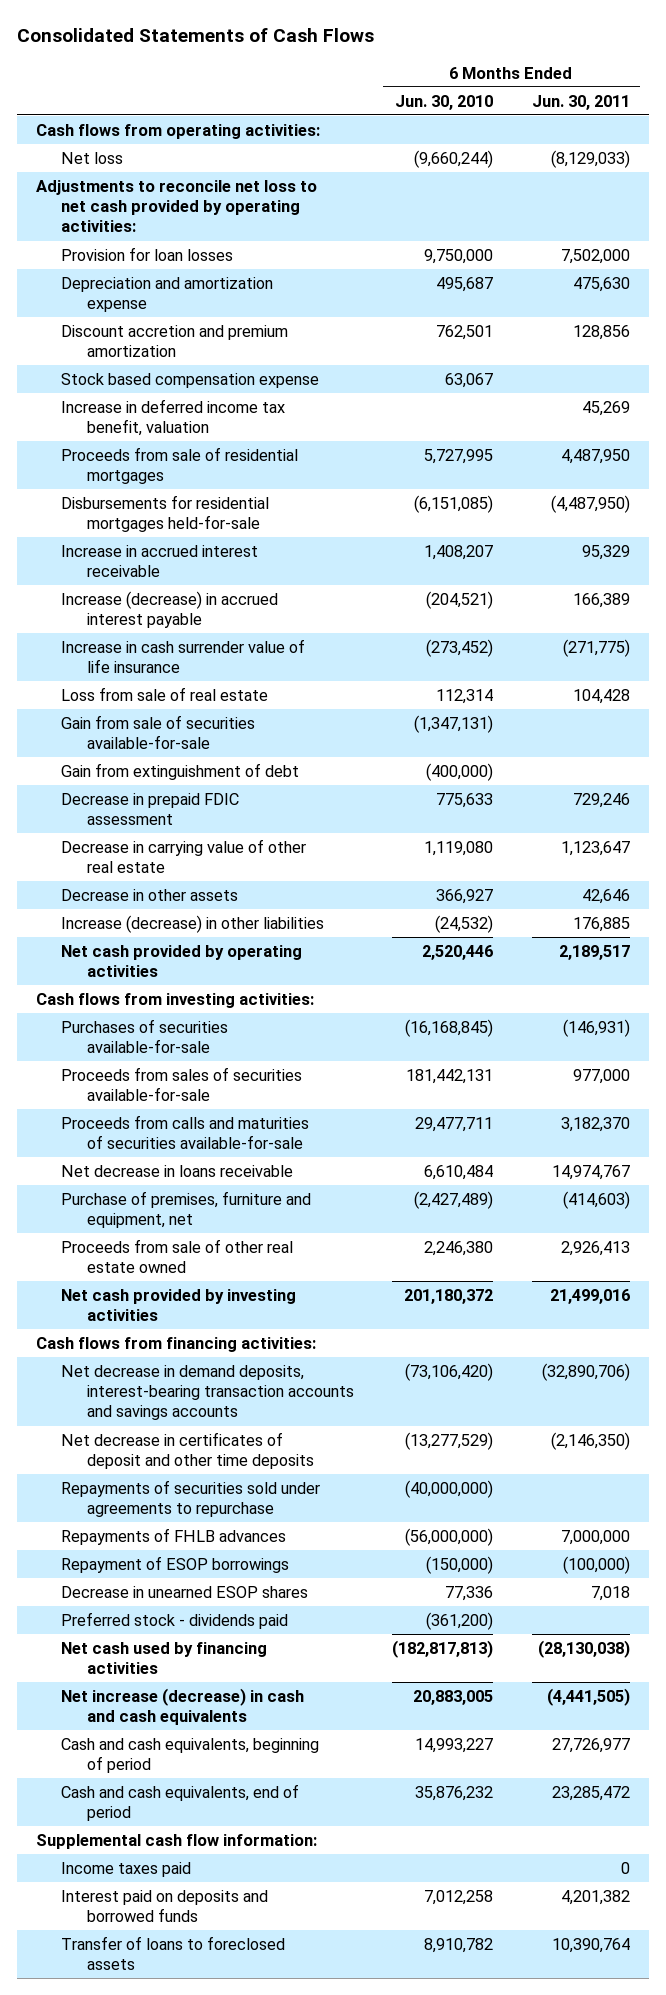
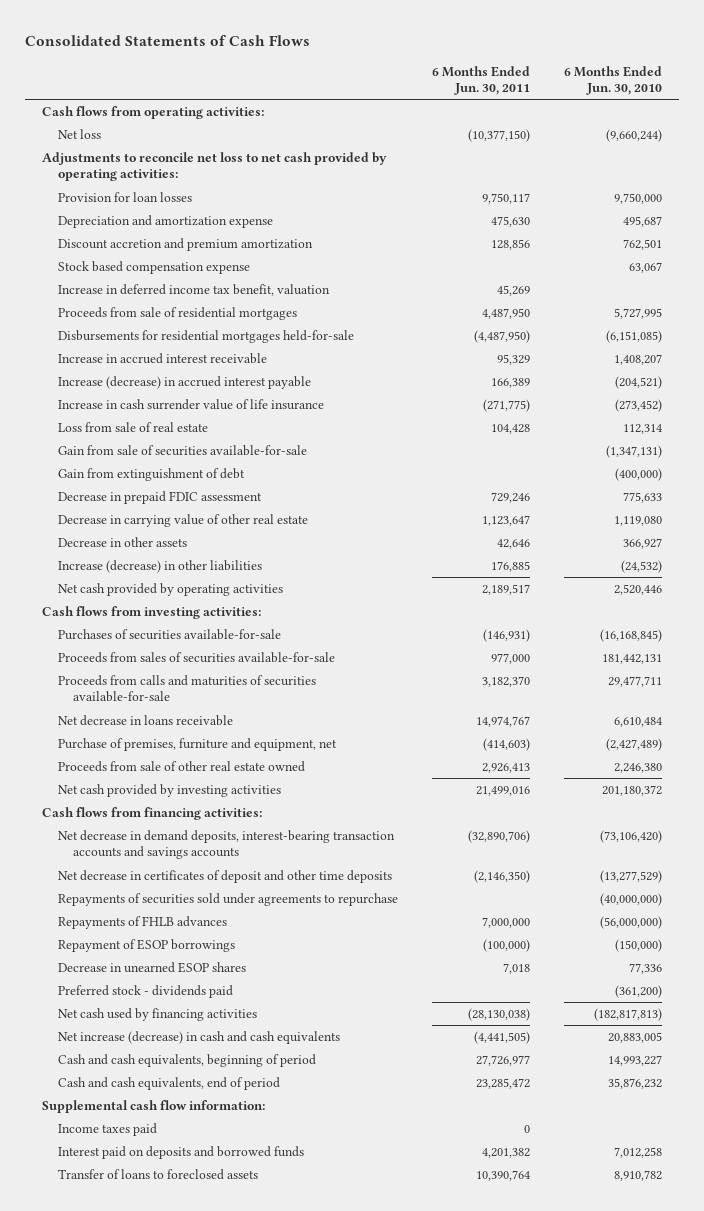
[551,149,631,168] (8,129,033) -> [467,129,530,143] (10,377,150)
[561,248,631,264] 7,502,000 -> [481,193,530,205] 9,750,117

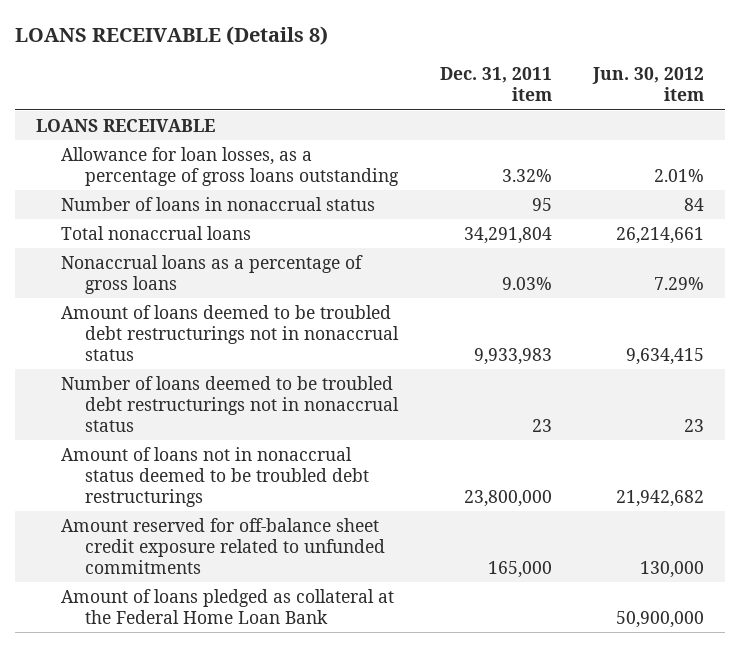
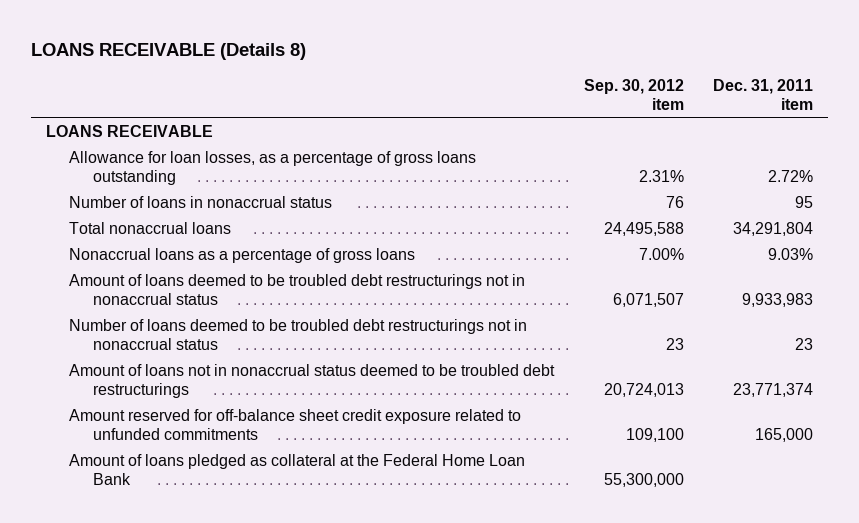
[592,67,705,102] Jun. 30, 2012 item -> none
none -> [583,78,684,111] Sep. 30, 2012 item
[501,168,552,182] 3.32% -> [768,169,814,182] 2.72%
[463,489,552,507] 23,800,000 -> [733,382,814,397] 23,771,374

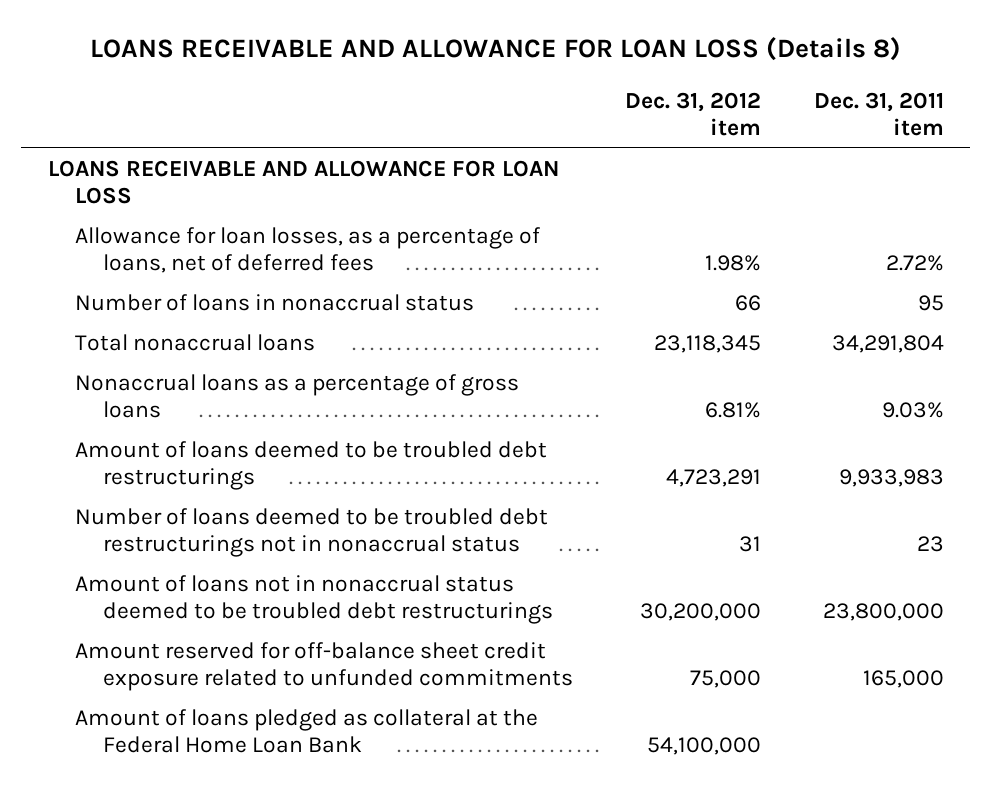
[30,43,306,61] LOANS RECEIVABLE (Details 8) -> [89,37,901,62] LOANS RECEIVABLE AND ALLOWANCE FOR LOAN LOSS (Details 8)
[583,78,684,111] Sep. 30, 2012 item -> none
none -> [625,91,762,136] Dec. 31, 2012 item
[45,124,213,137] LOANS RECEIVABLE -> [47,160,559,205] LOANS RECEIVABLE AND ALLOWANCE FOR LOAN LOSS
[69,150,477,185] Allowance for loan losses, as a percentage of gross loans outstanding -> [75,227,541,274] Allowance for loan losses, as a percentage of loans, net of deferred fees
[69,273,526,305] Amount of loans deemed to be troubled debt restructurings not in nonaccrual status -> [75,441,548,491] Amount of loans deemed to be troubled debt restructurings
[733,382,814,397] 23,771,374 -> [822,603,944,622] 23,800,000

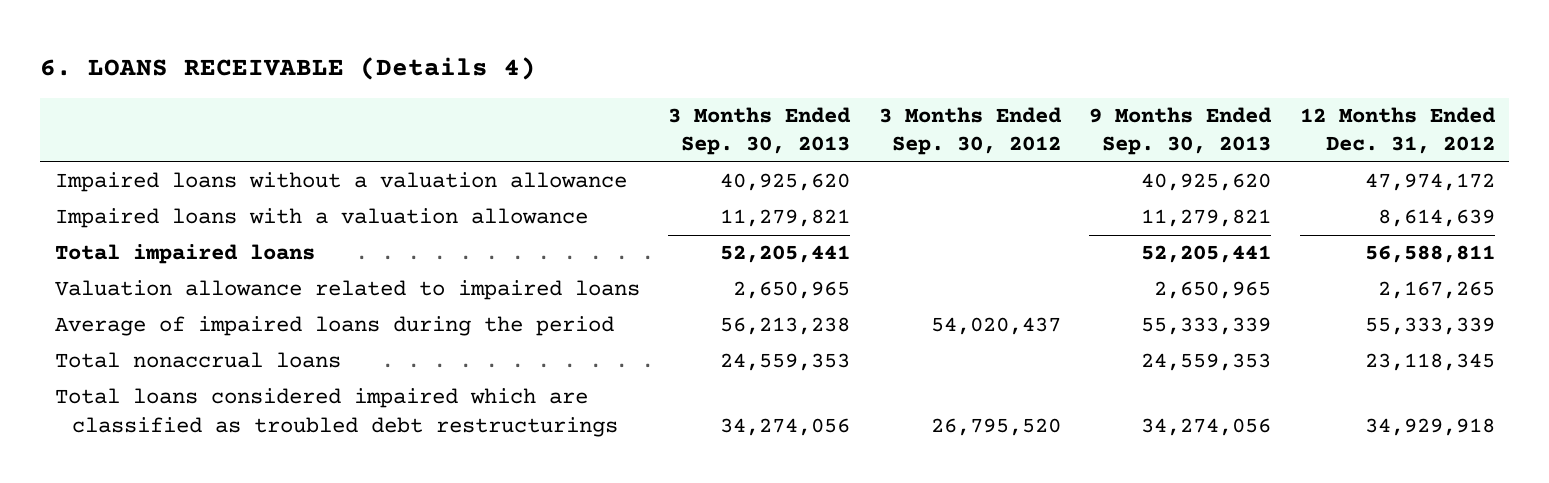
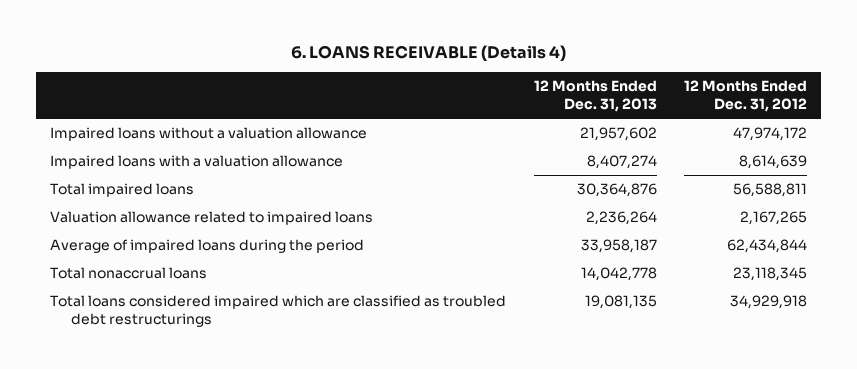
[668,106,852,156] 3 Months Ended Sep. 30, 2013 -> none
[878,106,1062,156] 3 Months Ended Sep. 30, 2012 -> none
[1089,106,1273,156] 9 Months Ended Sep. 30, 2013 -> none
none -> [533,80,657,113] 12 Months Ended Dec. 31, 2013
[1364,317,1495,336] 55,333,339 -> [727,239,808,254] 62,434,844

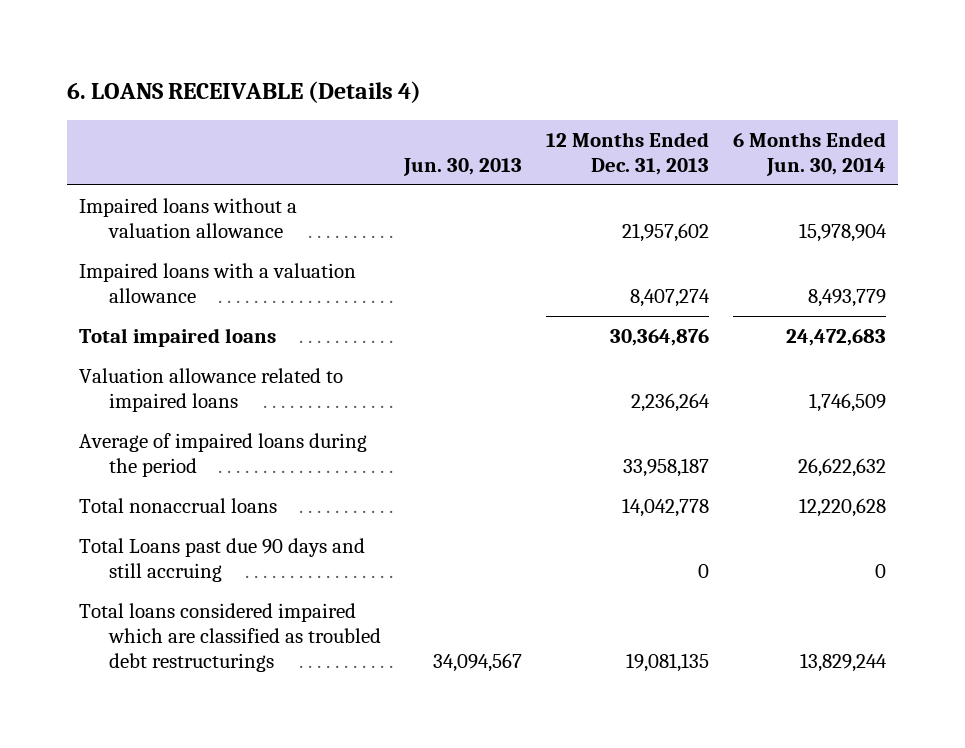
[684,80,808,113] 12 Months Ended Dec. 31, 2012 -> none
none -> [403,158,523,177] Jun. 30, 2013
none -> [733,132,887,177] 6 Months Ended Jun. 30, 2014
none -> [78,537,365,582] Total Loans past due 90 days and still accruing

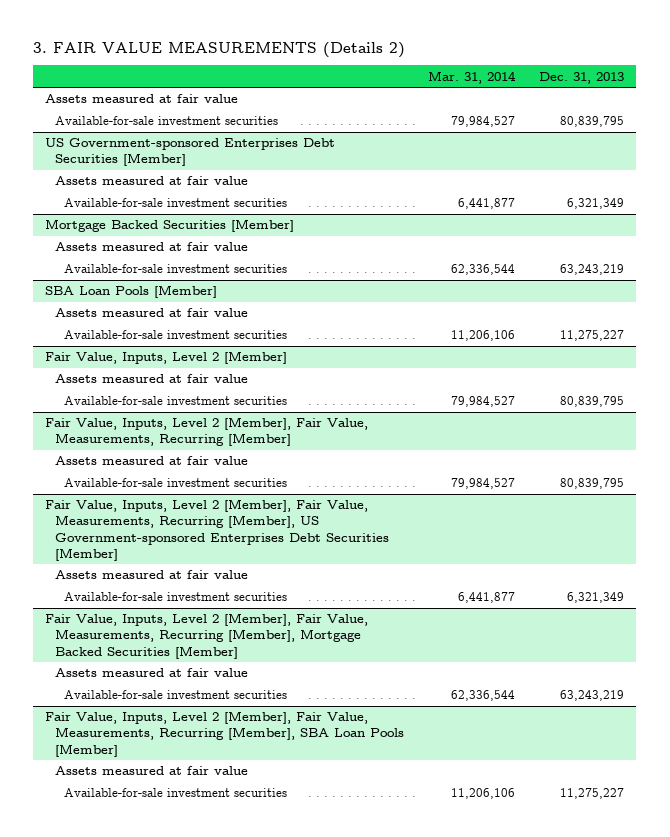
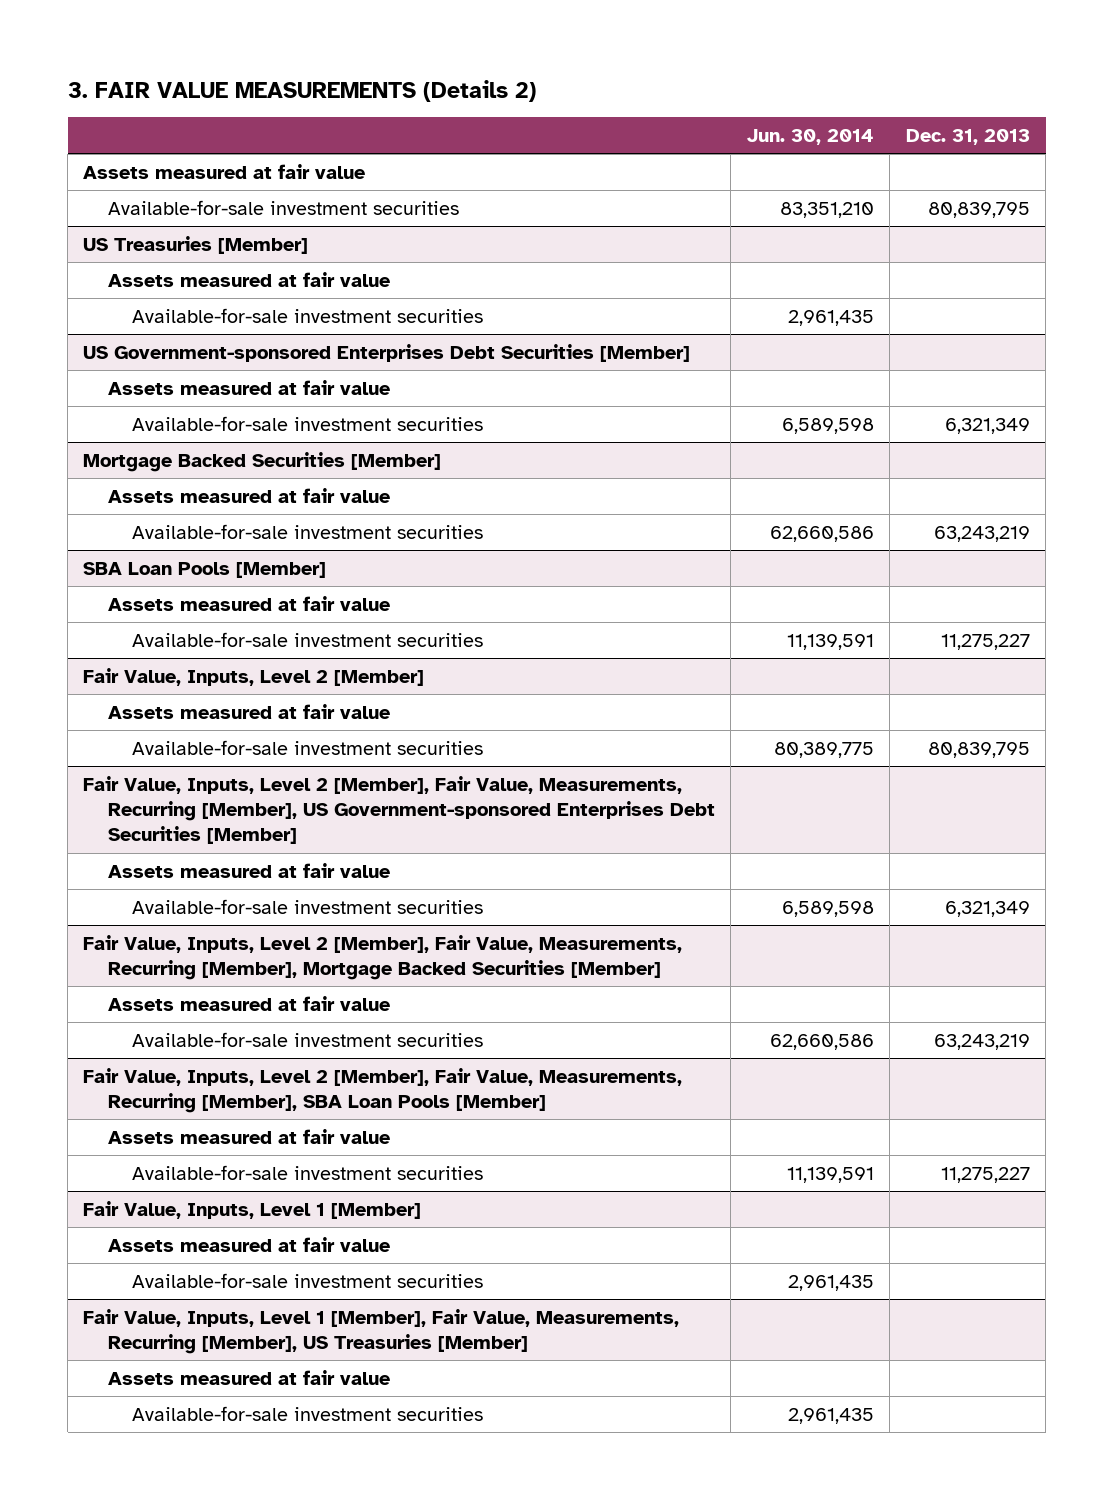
[427,70,516,84] Mar. 31, 2014 -> none
none -> [746,128,874,145] Jun. 30, 2014
none -> [83,235,309,254] US Treasuries [Member]
none -> [107,271,390,287] Assets measured at fair value
none -> [132,307,484,323] Available-for-sale investment securities
[45,417,369,447] Fair Value, Inputs, Level 2 [Member], Fair Value, Measurements, Recurring [Member] -> none
[54,456,248,466] Assets measured at fair value -> none
[63,478,287,488] Available-for-sale investment securities -> none
none -> [83,1200,422,1219] Fair Value, Inputs, Level 1 [Member]
none -> [107,1236,390,1252] Assets measured at fair value
none -> [132,1272,484,1288] Available-for-sale investment securities
none -> [83,1308,680,1354] Fair Value, Inputs, Level 1 [Member], Fair Value, Measurements, Recurring [Member], US Treasuries [Member]
none -> [107,1369,390,1385] Assets measured at fair value
none -> [132,1405,484,1421] Available-for-sale investment securities

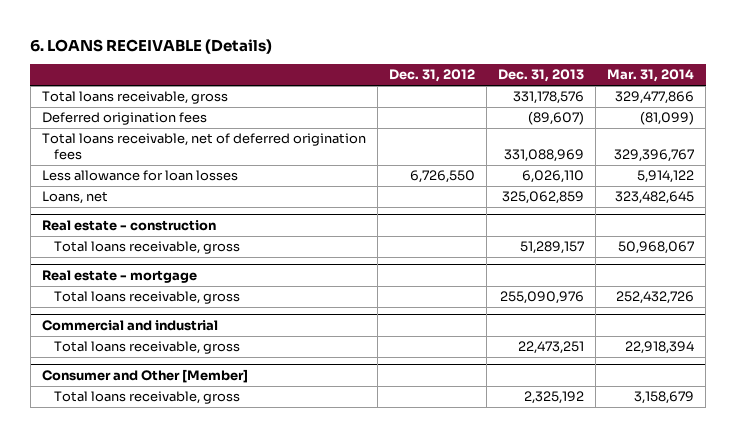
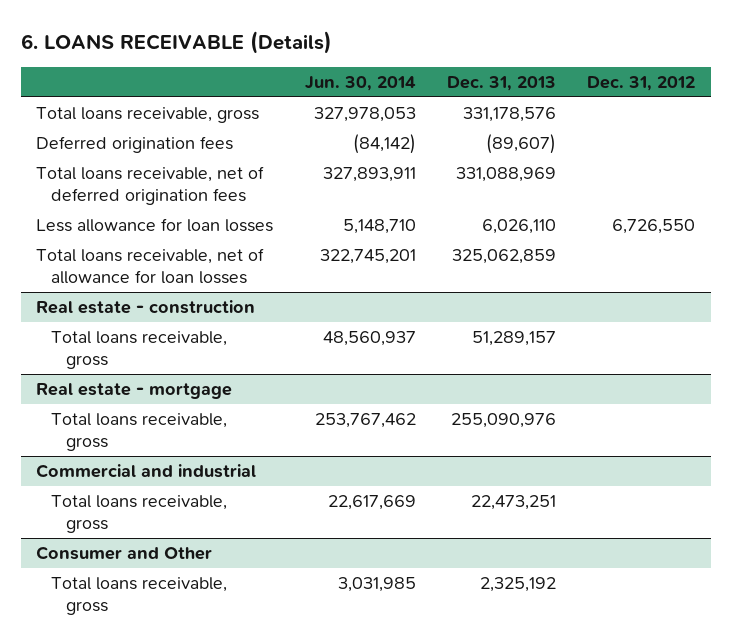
[607,69,695,83] Mar. 31, 2014 -> none
none -> [304,75,416,91] Jun. 30, 2014
[41,191,108,205] Loans, net -> [36,248,265,285] Total loans receivable, net of allowance for loan losses
[41,369,248,384] Consumer and Other [Member] -> [36,546,213,561] Consumer and Other

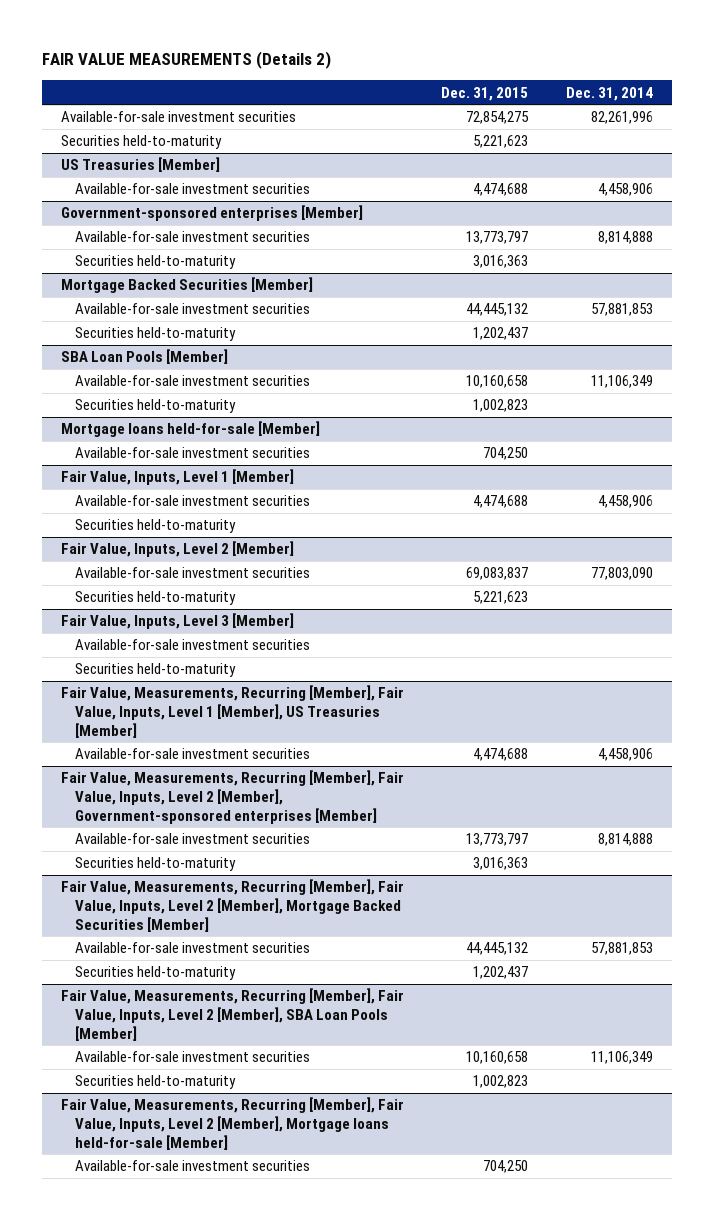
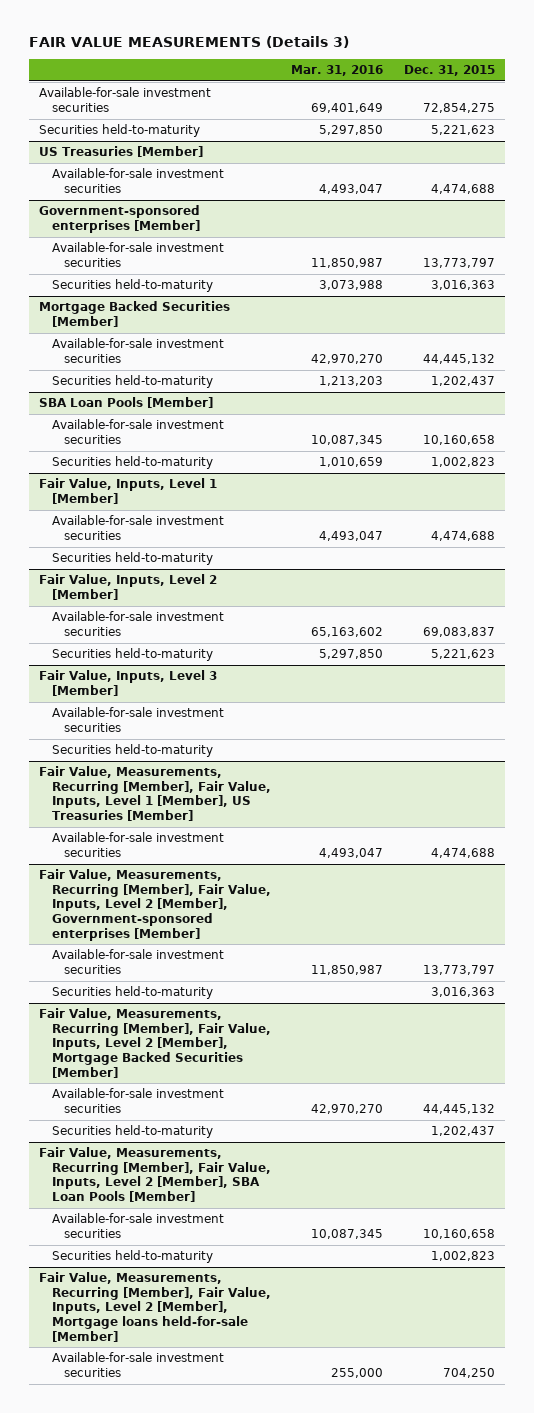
[42,51,332,70] FAIR VALUE MEASUREMENTS (Details 2) -> [29,36,350,49] FAIR VALUE MEASUREMENTS (Details 3)
[565,86,653,101] Dec. 31, 2014 -> none
none -> [291,64,384,76] Mar. 31, 2016
[61,421,321,438] Mortgage loans held-for-sale [Member] -> none
[74,447,310,459] Available-for-sale investment securities -> none

